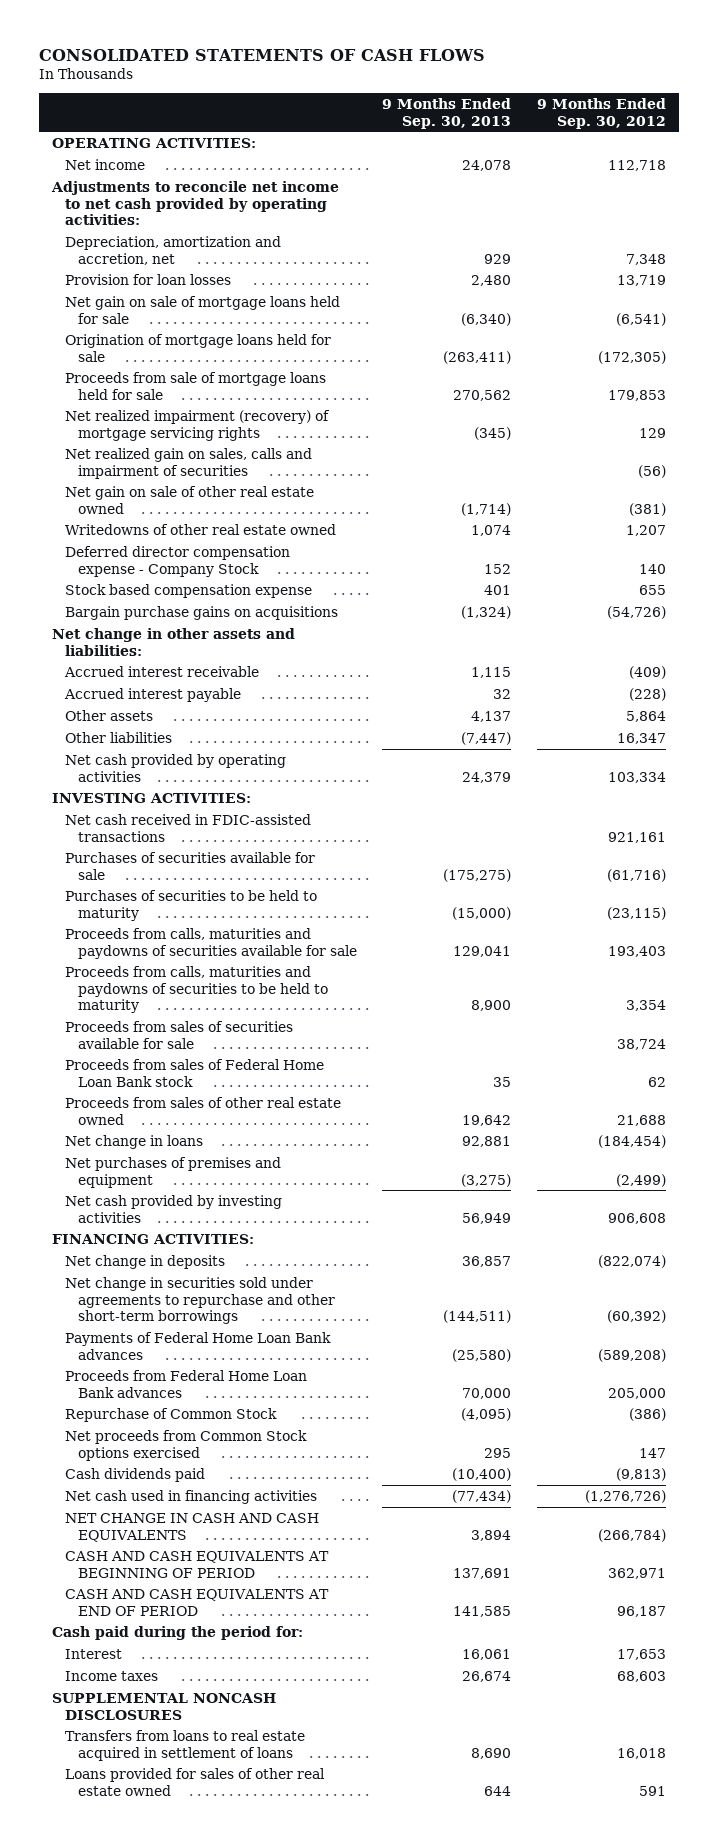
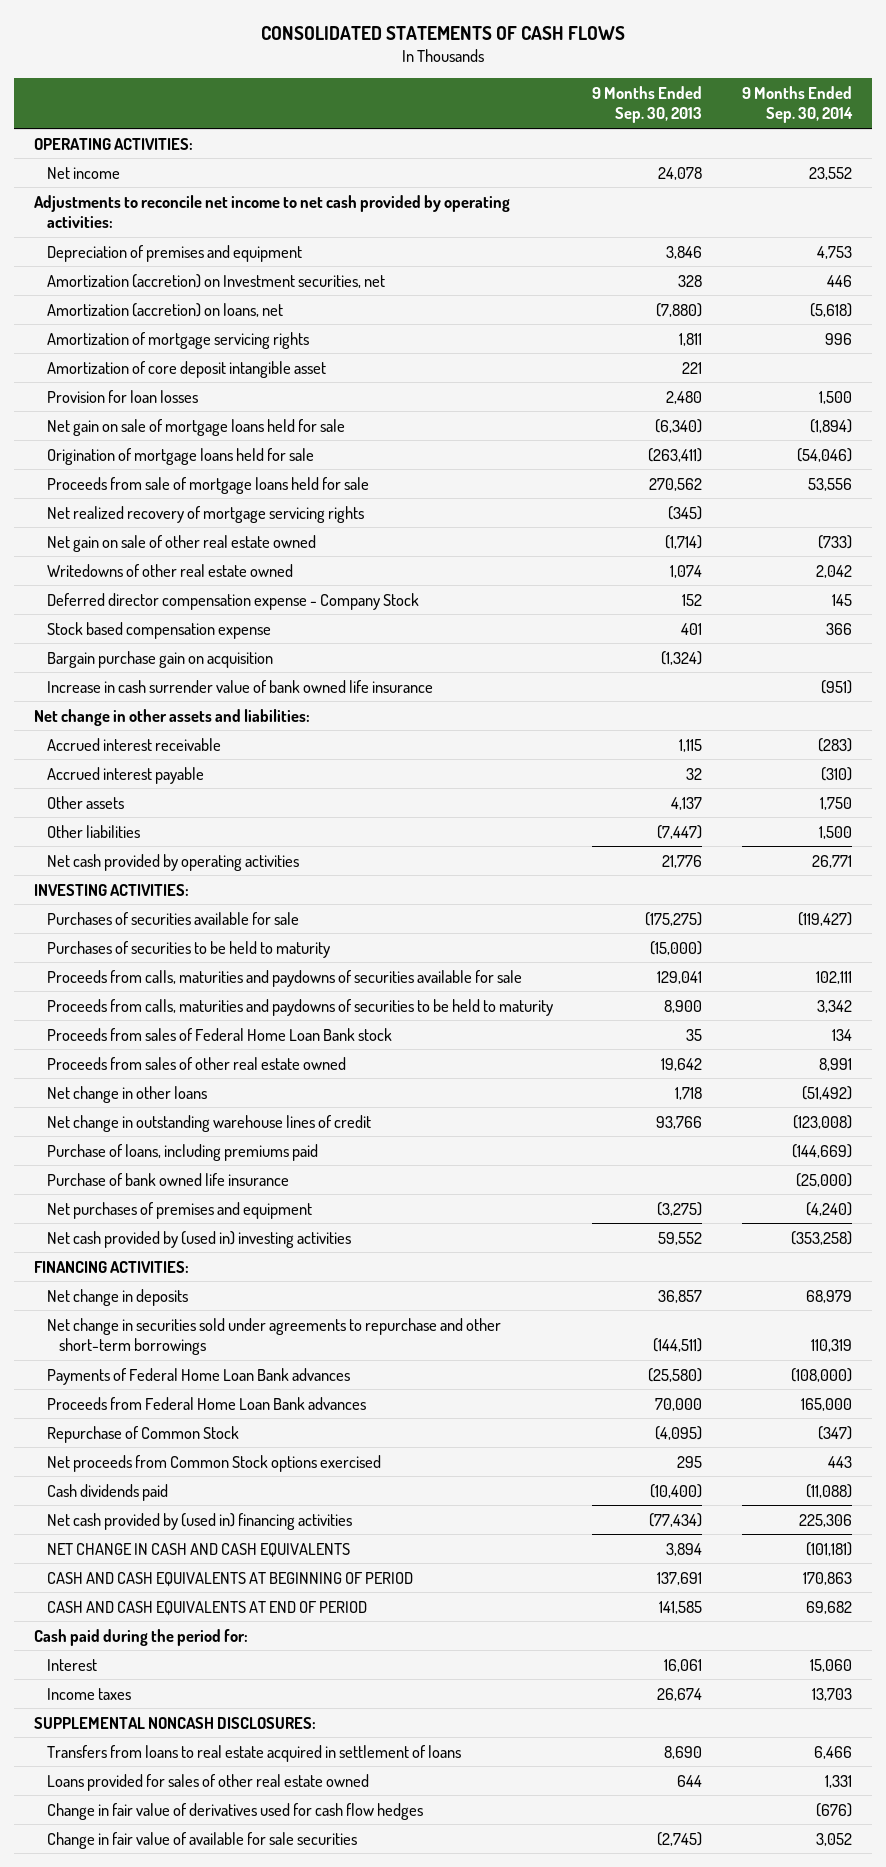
[537,97,667,129] 9 Months Ended Sep. 30, 2012 -> none
none -> [741,85,853,124] 9 Months Ended Sep. 30, 2014
[64,235,281,265] Depreciation, amortization and accretion, net -> [46,244,302,262] Depreciation of premises and equipment
[484,253,512,264] 929 -> [666,245,703,259] 3,846
none -> [46,273,385,288] Amortization (accretion) on Investment securities, net
none -> [46,302,283,317] Amortization (accretion) on loans, net
none -> [46,331,309,349] Amortization of mortgage servicing rights
none -> [46,360,326,378] Amortization of core deposit intangible asset
[64,447,312,479] Net realized gain on sales, calls and impairment of securities -> none
[64,409,330,441] Net realized impairment (recovery) of mortgage servicing rights -> [46,505,364,523] Net realized recovery of mortgage servicing rights
[64,605,338,620] Bargain purchase gains on acquisitions -> [46,650,273,668] Bargain purchase gain on acquisition
none -> [46,679,433,693] Increase in cash surrender value of bank owned life insurance
[462,771,512,783] 24,379 -> [662,854,703,868] 21,776
[64,813,311,842] Net cash received in FDIC-assisted transactions -> none
[64,1020,293,1049] Proceeds from sales of securities available for sale -> none
[64,1134,203,1149] Net change in loans -> [46,1085,207,1103] Net change in other loans
[462,1135,512,1147] 92,881 -> [675,1086,703,1100] 1,718
none -> [46,1114,371,1132] Net change in outstanding warehouse lines of credit
none -> [46,1143,318,1161] Purchase of loans, including premiums paid
none -> [46,1172,289,1186] Purchase of bank owned life insurance
[64,1194,282,1223] Net cash provided by investing activities -> [46,1230,351,1248] Net cash provided by (used in) investing activities
[462,1212,512,1224] 56,949 -> [658,1231,703,1245] 59,552
[64,1489,317,1504] Net cash used in financing activities -> [46,1512,352,1530] Net cash provided by (used in) financing activities
[51,1692,276,1720] SUPPLEMENTAL NONCASH DISCLOSURES -> [34,1716,317,1729] SUPPLEMENTAL NONCASH DISCLOSURES:
none -> [46,1802,423,1820] Change in fair value of derivatives used for cash flow hedges
none -> [46,1831,357,1849] Change in fair value of available for sale securities

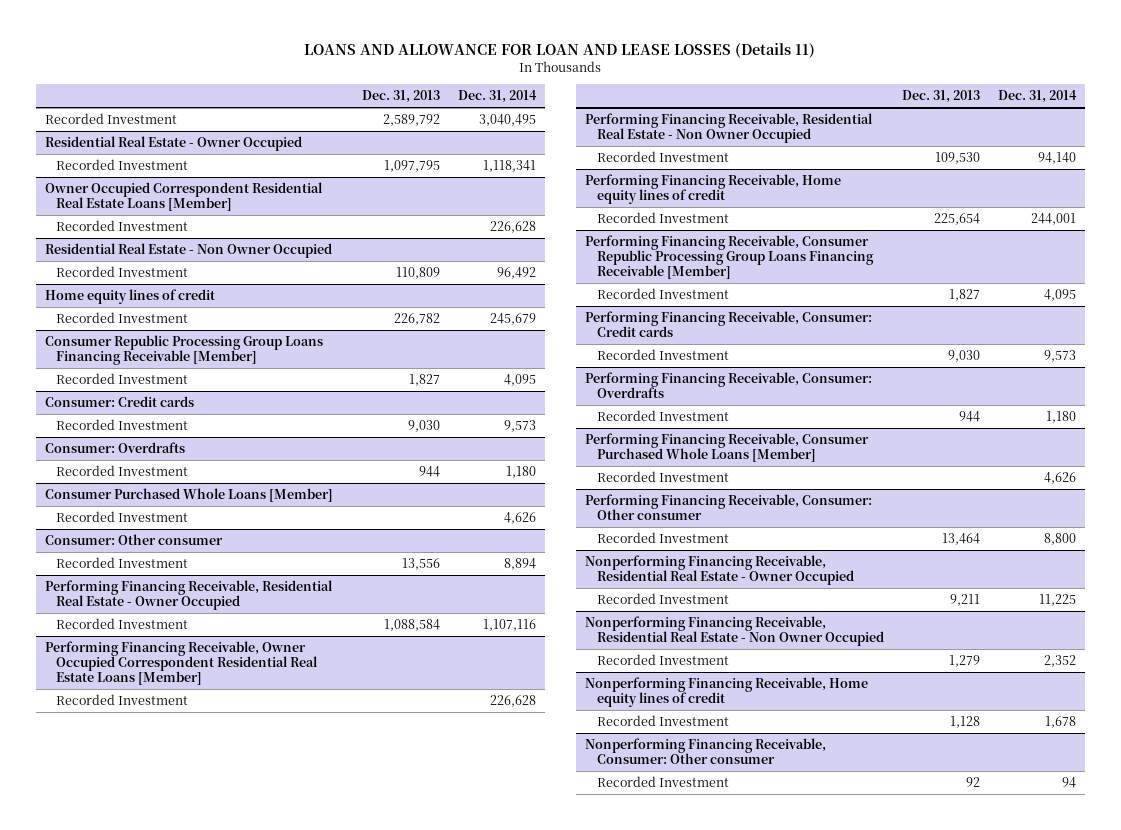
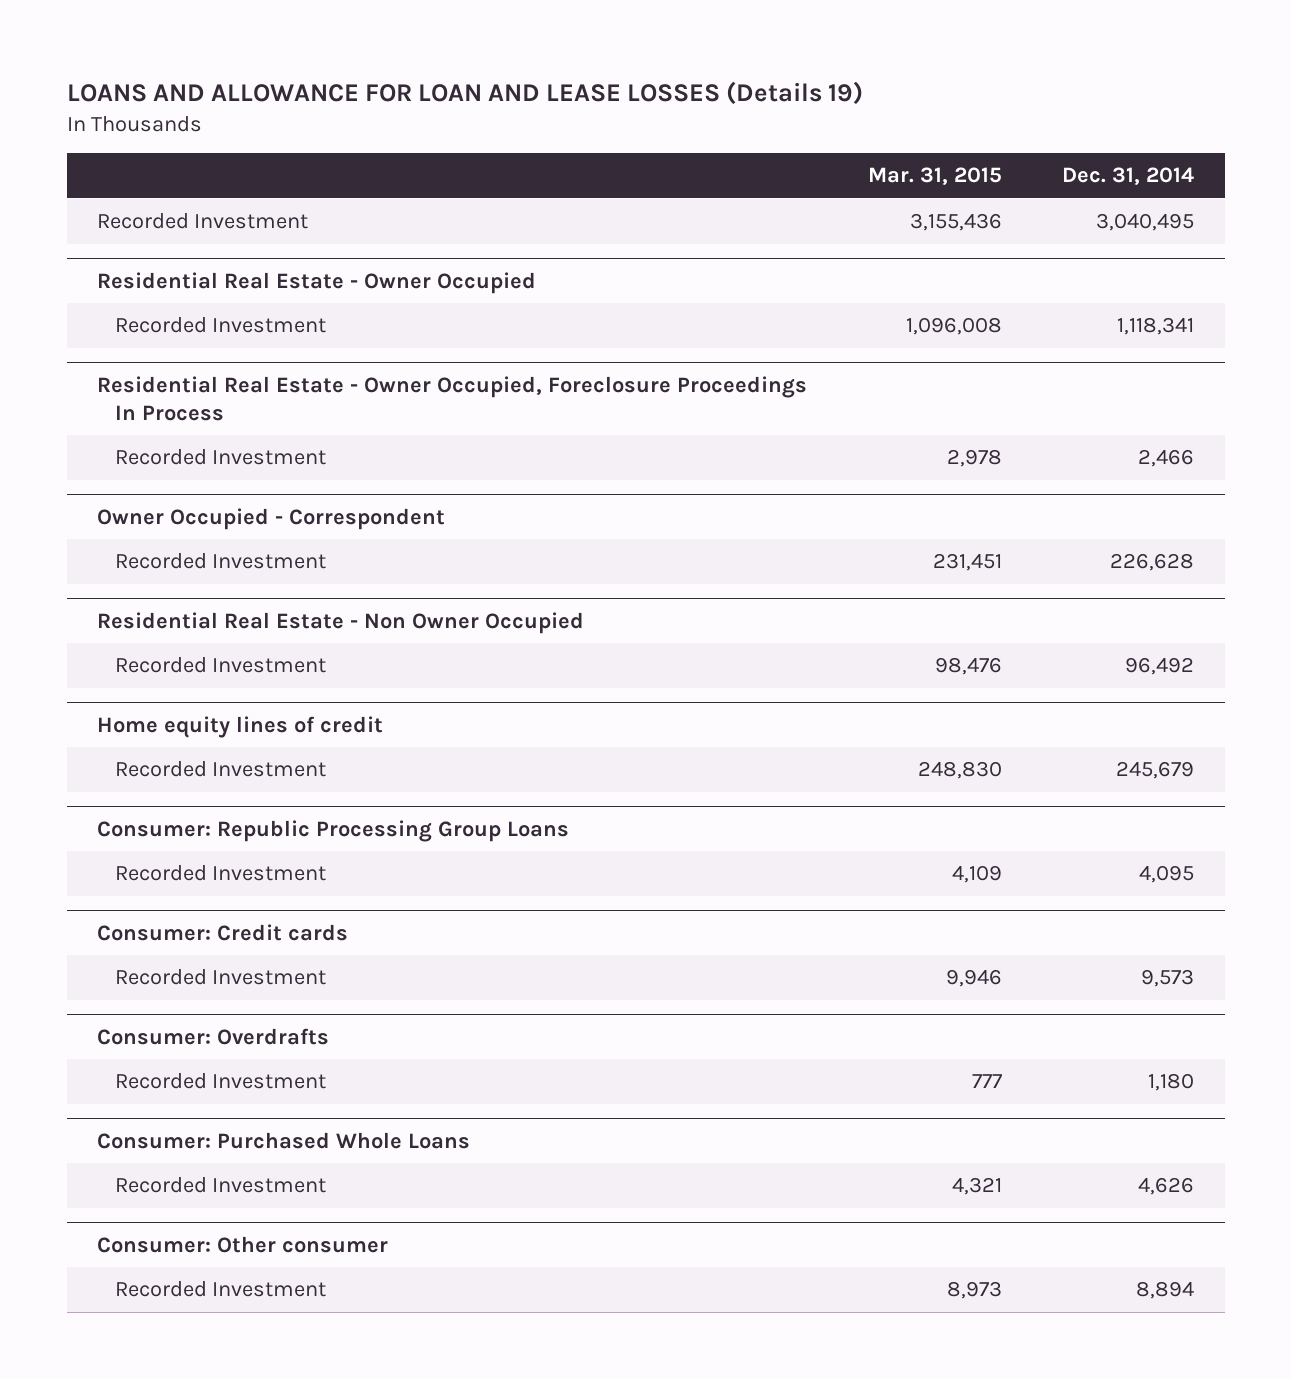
[304,42,816,58] LOANS AND ALLOWANCE FOR LOAN AND LEASE LOSSES (Details 11) -> [66,80,863,105] LOANS AND ALLOWANCE FOR LOAN AND LEASE LOSSES (Details 19)
[361,90,440,104] Dec. 31, 2013 -> none
none -> [867,167,1002,186] Mar. 31, 2015
none -> [96,375,807,421] Residential Real Estate - Owner Occupied, Foreclosure Proceedings In Process
none -> [115,449,327,466] Recorded Investment
[44,181,323,212] Owner Occupied Correspondent Residential Real Estate Loans [Member] -> [96,507,445,530] Owner Occupied - Correspondent
[44,334,323,366] Consumer Republic Processing Group Loans Financing Receivable [Member] -> [96,819,569,842] Consumer: Republic Processing Group Loans
[44,487,333,502] Consumer Purchased Whole Loans [Member] -> [96,1131,470,1149] Consumer: Purchased Whole Loans
[44,579,333,611] Performing Financing Receivable, Residential Real Estate - Owner Occupied -> none
[56,617,189,629] Recorded Investment -> none
[44,640,319,686] Performing Financing Receivable, Owner Occupied Correspondent Residential Real Estate Loans [Member] -> none
[56,693,189,705] Recorded Investment -> none
[584,112,873,144] Performing Financing Receivable, Residential Real Estate - Non Owner Occupied -> none
[596,150,729,162] Recorded Investment -> none
[584,173,841,205] Performing Financing Receivable, Home equity lines of credit -> none
[596,211,729,223] Recorded Investment -> none
[584,234,874,280] Performing Financing Receivable, Consumer Republic Processing Group Loans Financing Receivable [Member] -> none
[596,287,729,299] Recorded Investment -> none
[584,310,872,338] Performing Financing Receivable, Consumer: Credit cards -> none
[596,348,729,360] Recorded Investment -> none
[584,371,872,399] Performing Financing Receivable, Consumer: Overdrafts -> none
[596,409,729,421] Recorded Investment -> none
[584,432,869,463] Performing Financing Receivable, Consumer Purchased Whole Loans [Member] -> none
[596,470,729,482] Recorded Investment -> none
[584,493,872,521] Performing Financing Receivable, Consumer: Other consumer -> none
[596,531,729,543] Recorded Investment -> none
[584,554,854,586] Nonperforming Financing Receivable, Residential Real Estate - Owner Occupied -> none
[596,592,729,604] Recorded Investment -> none
[584,615,884,647] Nonperforming Financing Receivable, Residential Real Estate - Non Owner Occupied -> none
[596,653,729,665] Recorded Investment -> none
[584,676,868,708] Nonperforming Financing Receivable, Home equity lines of credit -> none
[596,714,729,726] Recorded Investment -> none
[584,737,826,765] Nonperforming Financing Receivable, Consumer: Other consumer -> none
[596,775,729,787] Recorded Investment -> none

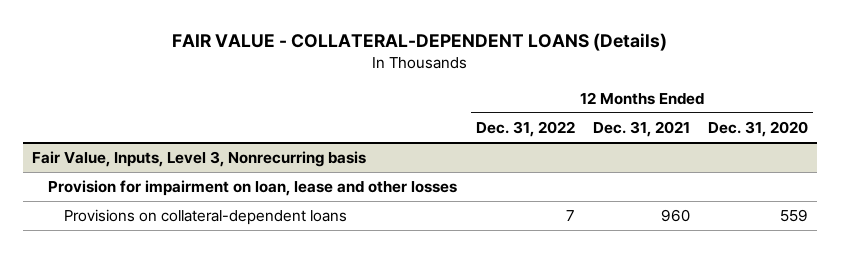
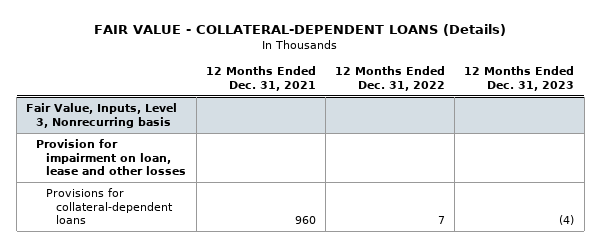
[708,120,809,137] Dec. 31, 2020 -> none
none -> [464,66,575,91] 12 Months Ended Dec. 31, 2023
[63,209,347,226] Provisions on collateral-dependent loans -> [46,188,174,225] Provisions for collateral-dependent loans

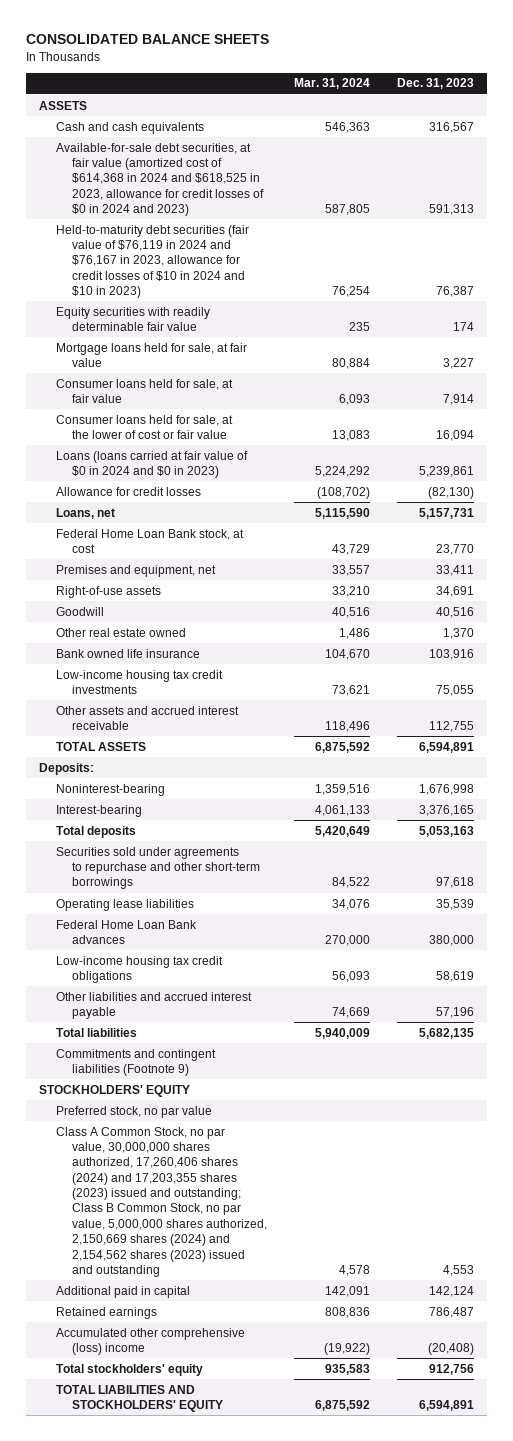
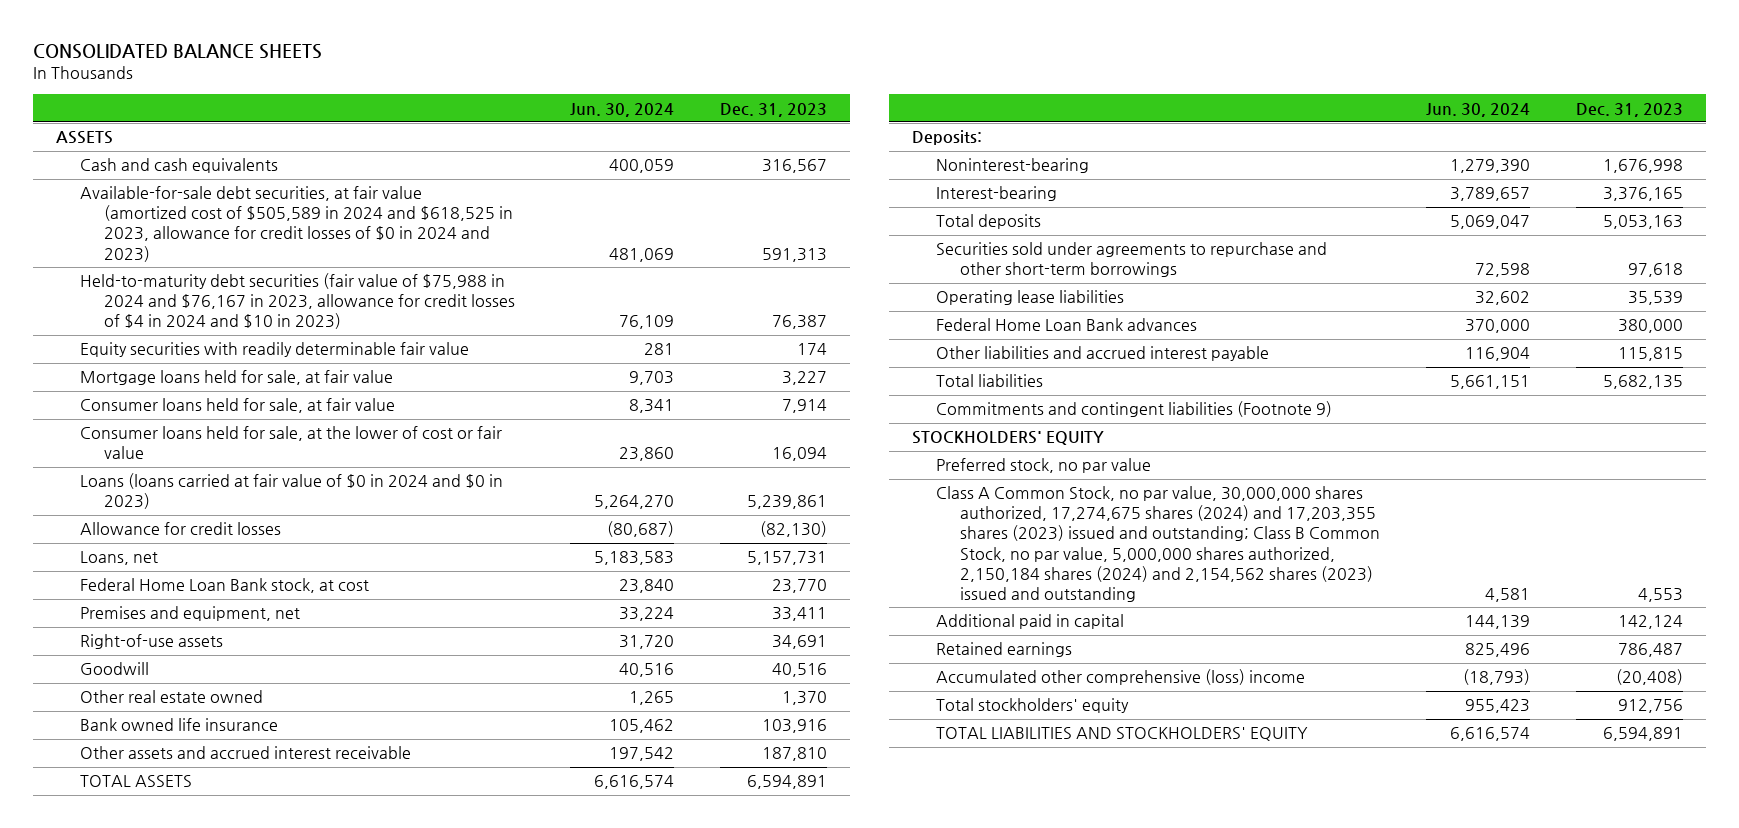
[294,78,371,90] Mar. 31, 2024 -> none
none -> [569,102,674,117] Jun. 30, 2024
[55,142,265,217] Available-for-sale debt securities, at fair value (amortized cost of $614,368 in 2024 and $618,525 in 2023, allowance for credit losses of $0 in 2024 and 2023) -> [79,186,514,262] Available-for-sale debt securities, at fair value (amortized cost of $505,589 in 2024 and $618,525 in 2023, allowance for credit losses of $0 in 2024 and 2023)
[55,224,249,299] Held-to-maturity debt securities (fair value of $76,119 in 2024 and $76,167 in 2023, allowance for credit losses of $10 in 2024 and $10 in 2023) -> [79,273,516,330] Held-to-maturity debt securities (fair value of $75,988 in 2024 and $76,167 in 2023, allowance for credit losses of $4 in 2024 and $10 in 2023)
[55,669,223,694] Low-income housing tax credit investments -> none
[428,720,474,732] 112,755 -> [761,747,827,762] 187,810
[55,955,223,983] Low-income housing tax credit obligations -> none
[435,1006,474,1018] 57,196 -> [1618,347,1684,362] 115,815
[55,1126,268,1277] Class A Common Stock, no par value, 30,000,000 shares authorized, 17,260,406 shares (2024) and 17,203,355 shares (2023) issued and outstanding; Class B Common Stock, no par value, 5,000,000 shares authorized, 2,150,669 shares (2024) and 2,154,562 shares (2023) issued and outstanding -> [936,486,1381,602] Class A Common Stock, no par value, 30,000,000 shares authorized, 17,274,675 shares (2024) and 17,203,355 shares (2023) issued and outstanding; Class B Common Stock, no par value, 5,000,000 shares authorized, 2,150,184 shares (2024) and 2,154,562 shares (2023) issued and outstanding

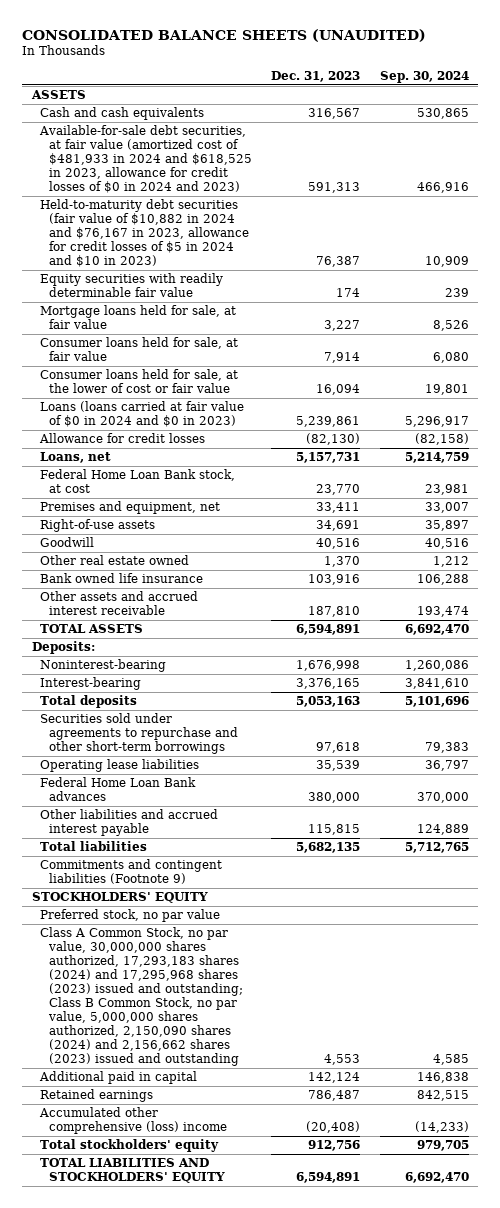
[32,44,322,60] CONSOLIDATED BALANCE SHEETS -> [21,28,426,42] CONSOLIDATED BALANCE SHEETS (UNAUDITED)
[569,102,674,117] Jun. 30, 2024 -> none
none -> [379,71,469,84] Sep. 30, 2024
[79,186,514,262] Available-for-sale debt securities, at fair value (amortized cost of $505,589 in 2024 and $618,525 in 2023, allowance for credit losses of $0 in 2024 and 2023) -> [39,125,253,194] Available-for-sale debt securities, at fair value (amortized cost of $481,933 in 2024 and $618,525 in 2023, allowance for credit losses of $0 in 2024 and 2023)
[79,273,516,330] Held-to-maturity debt securities (fair value of $75,988 in 2024 and $76,167 in 2023, allowance for credit losses of $4 in 2024 and $10 in 2023) -> [40,199,250,268] Held-to-maturity debt securities (fair value of $10,882 in 2024 and $76,167 in 2023, allowance for credit losses of $5 in 2024 and $10 in 2023)
[936,486,1381,602] Class A Common Stock, no par value, 30,000,000 shares authorized, 17,274,675 shares (2024) and 17,203,355 shares (2023) issued and outstanding; Class B Common Stock, no par value, 5,000,000 shares authorized, 2,150,184 shares (2024) and 2,154,562 shares (2023) issued and outstanding -> [40,927,244,1067] Class A Common Stock, no par value, 30,000,000 shares authorized, 17,293,183 shares (2024) and 17,295,968 shares (2023) issued and outstanding; Class B Common Stock, no par value, 5,000,000 shares authorized, 2,150,090 shares (2024) and 2,156,662 shares (2023) issued and outstanding

